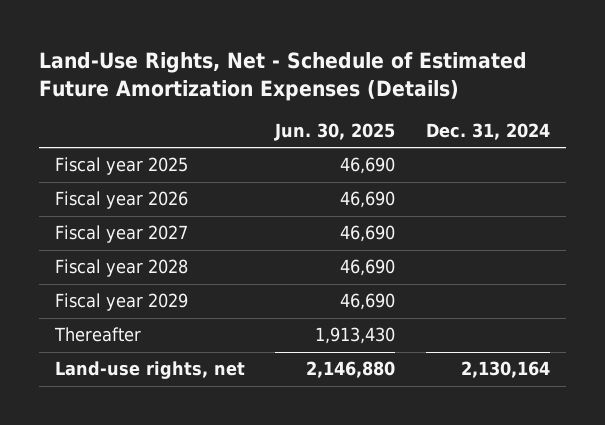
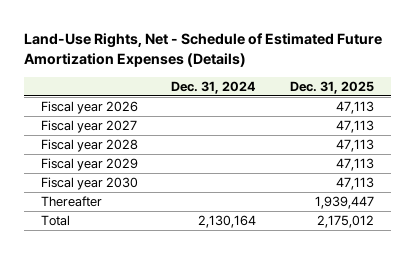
[274,123,396,142] Jun. 30, 2025 -> none
none -> [289,80,374,94] Dec. 31, 2025
[54,157,188,176] Fiscal year 2025 -> none
none -> [41,177,139,191] Fiscal year 2030
[54,361,245,380] Land-use rights, net -> [41,215,71,227] Total

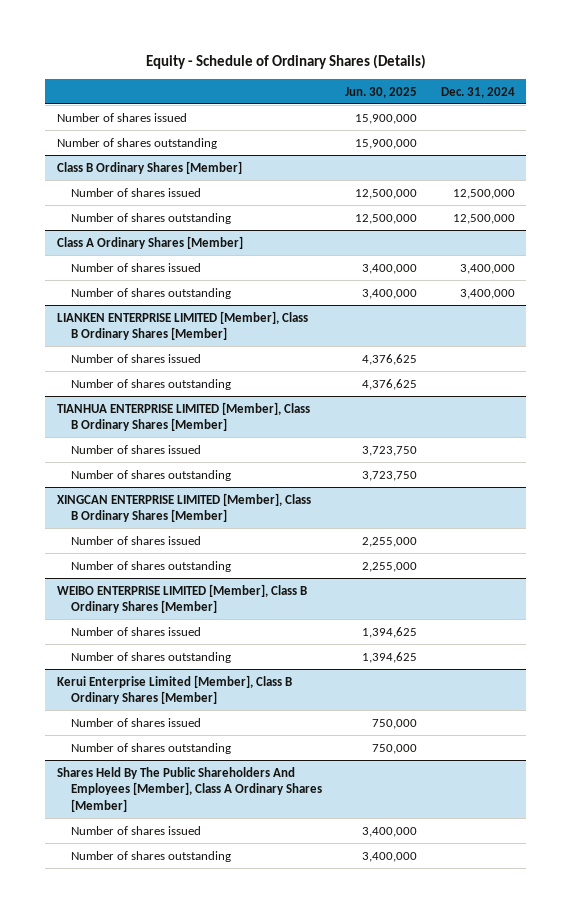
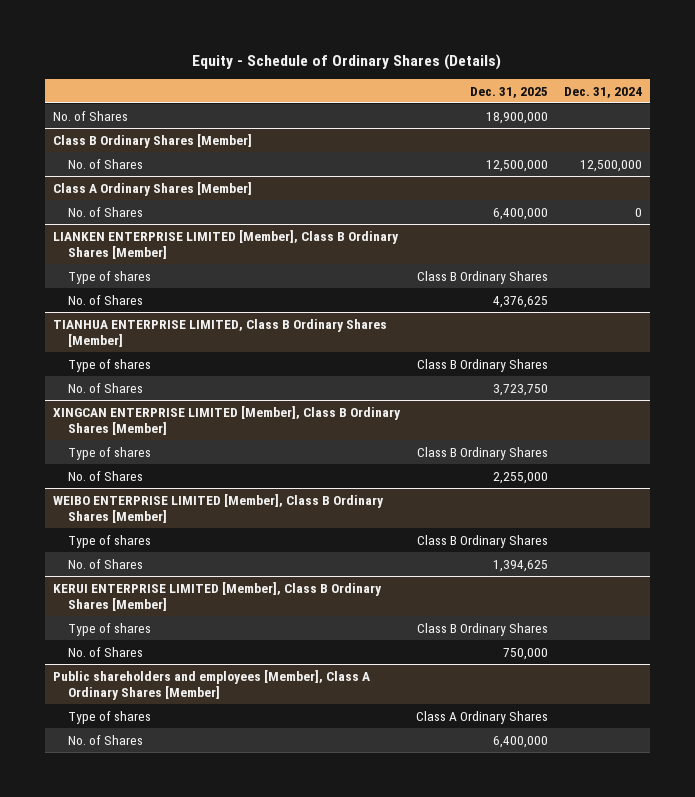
[345,86,418,98] Jun. 30, 2025 -> none
none -> [469,86,548,98] Dec. 31, 2025
[57,137,218,149] Number of shares outstanding -> none
[57,112,188,122] Number of shares issued -> [52,110,128,121] No. of Shares
[71,212,232,224] Number of shares outstanding -> none
[71,187,202,197] Number of shares issued -> [68,158,144,169] No. of Shares
[71,287,232,299] Number of shares outstanding -> none
[71,262,202,272] Number of shares issued -> [68,206,144,217] No. of Shares
[459,263,515,274] 3,400,000 -> [634,207,642,217] 0
[71,378,232,390] Number of shares outstanding -> none
[71,469,232,481] Number of shares outstanding -> none
none -> [68,270,152,284] Type of shares
[71,353,202,363] Number of shares issued -> [68,294,144,305] No. of Shares
[57,401,311,432] TIANHUA ENTERPRISE LIMITED [Member], Class B Ordinary Shares [Member] -> [52,318,387,348] TIANHUA ENTERPRISE LIMITED, Class B Ordinary Shares [Member]
none -> [68,358,152,372] Type of shares
[71,444,202,454] Number of shares issued -> [68,382,144,393] No. of Shares
[71,560,232,572] Number of shares outstanding -> none
none -> [68,446,152,460] Type of shares
[71,535,202,545] Number of shares issued -> [68,470,144,481] No. of Shares
[71,651,232,663] Number of shares outstanding -> none
[71,742,232,754] Number of shares outstanding -> none
[71,850,232,862] Number of shares outstanding -> none
none -> [68,534,152,548] Type of shares
[71,626,202,636] Number of shares issued -> [68,558,144,569] No. of Shares
[57,674,293,705] Kerui Enterprise Limited [Member], Class B Ordinary Shares [Member] -> [52,581,382,612] KERUI ENTERPRISE LIMITED [Member], Class B Ordinary Shares [Member]
none -> [68,622,152,636] Type of shares
[71,717,202,727] Number of shares issued -> [68,646,144,657] No. of Shares
[57,766,323,813] Shares Held By The Public Shareholders And Employees [Member], Class A Ordinary Shares [Member] -> [52,669,370,701] Public shareholders and employees [Member], Class A Ordinary Shares [Member]
none -> [68,710,152,724] Type of shares
[71,825,202,835] Number of shares issued -> [68,734,144,745] No. of Shares

